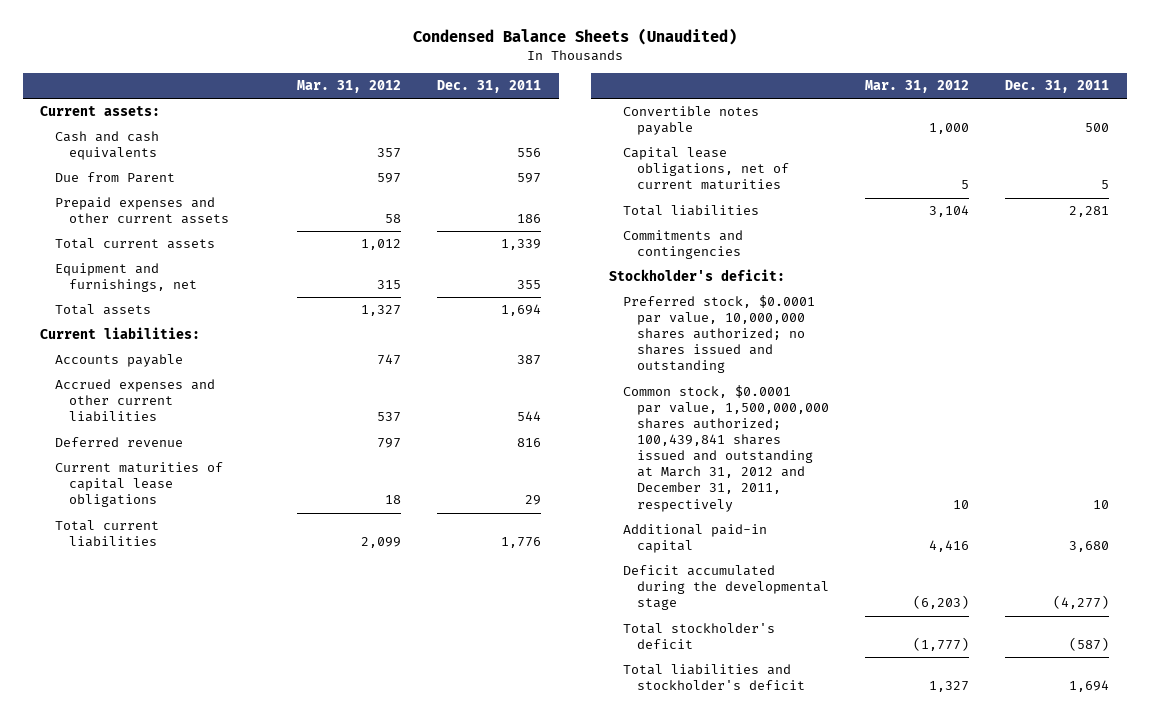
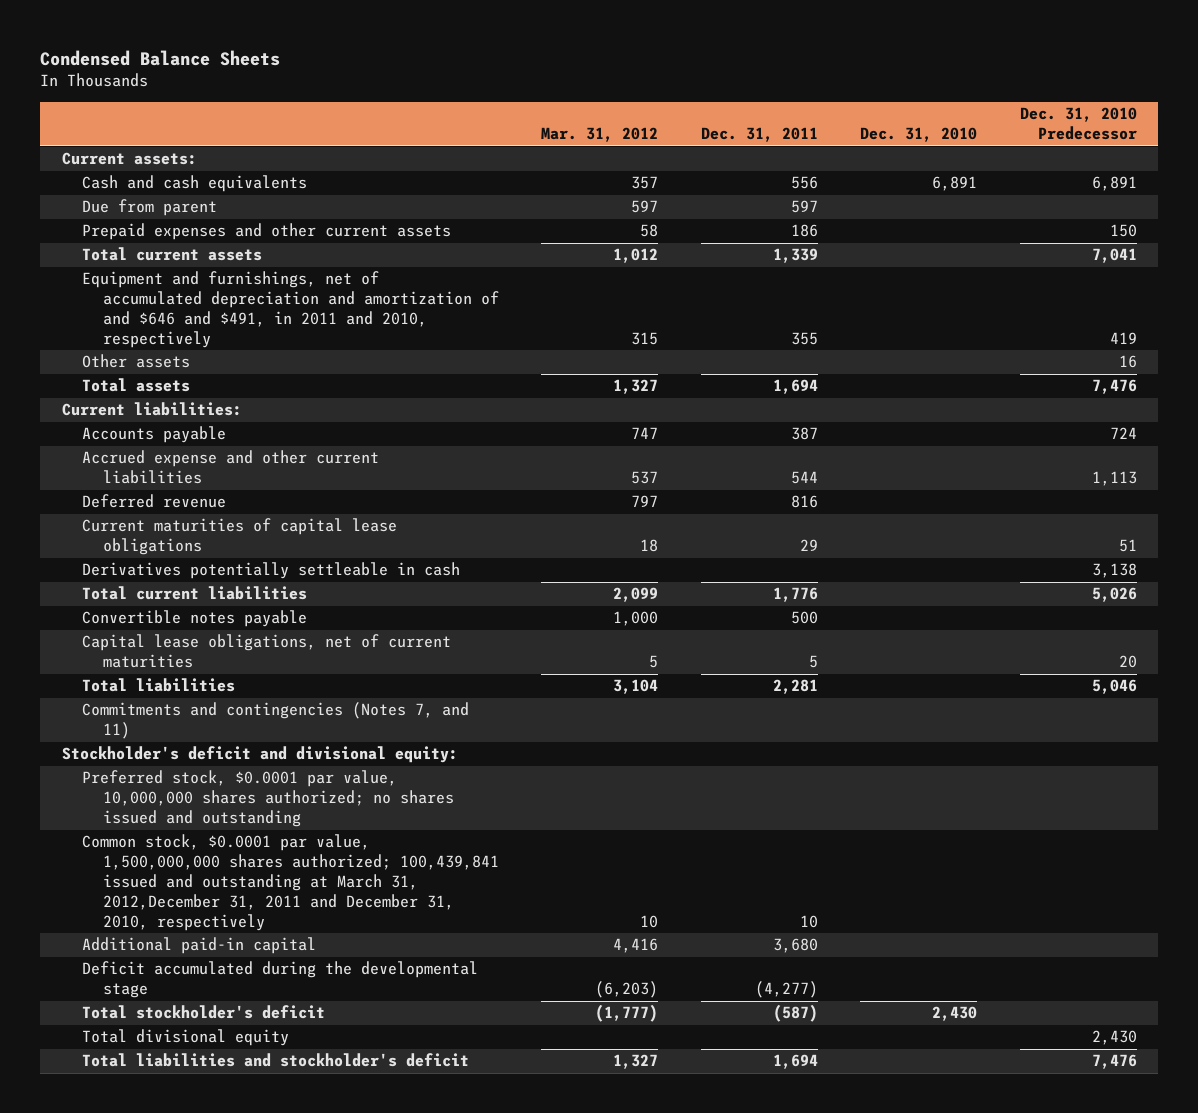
[412,28,737,46] Condensed Balance Sheets (Unaudited) -> [40,49,281,66] Condensed Balance Sheets
none -> [860,127,978,143] Dec. 31, 2010
none -> [1019,107,1137,141] Dec. 31, 2010 Predecessor
[54,172,175,184] Due from Parent -> [82,199,218,217] Due from parent
[54,263,197,293] Equipment and furnishings, net -> [82,271,499,348] Equipment and furnishings, net of accumulated depreciation and amortization of and $646 and $491, in 2011 and 2010, respectively
none -> [82,354,191,369] Other assets
[54,379,215,423] Accrued expenses and other current liabilities -> [82,450,380,485] Accrued expense and other current liabilities
none -> [82,562,461,580] Derivatives potentially settleable in cash
[622,230,743,260] Commitments and contingencies -> [82,702,470,740] Commitments and contingencies (Notes 7, and 11)
[608,269,785,282] Stockholder's deficit: -> [61,746,458,764] Stockholder's deficit and divisional equity:
[622,385,830,512] Common stock, $0.0001 par value, 1,500,000,000 shares authorized; 100,439,841 shares issued and outstanding at March 31, 2012 and December 31, 2011, respectively -> [82,834,499,931] Common stock, $0.0001 par value, 1,500,000,000 shares authorized; 100,439,841 issued and outstanding at March 31, 2012,December 31, 2011 and December 31, 2010, respectively
none -> [82,1029,290,1047] Total divisional equity

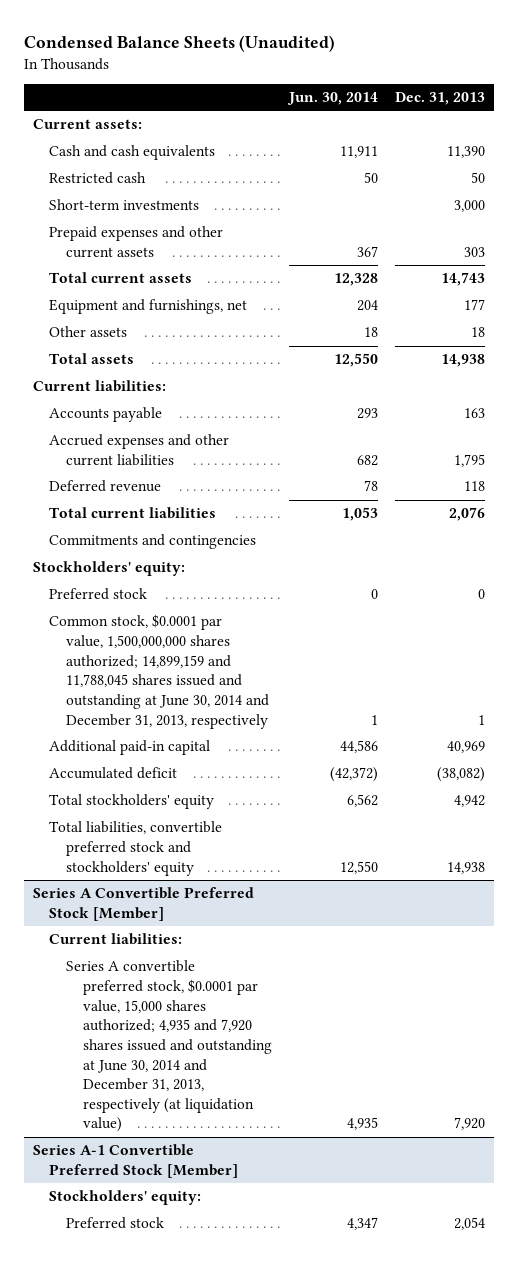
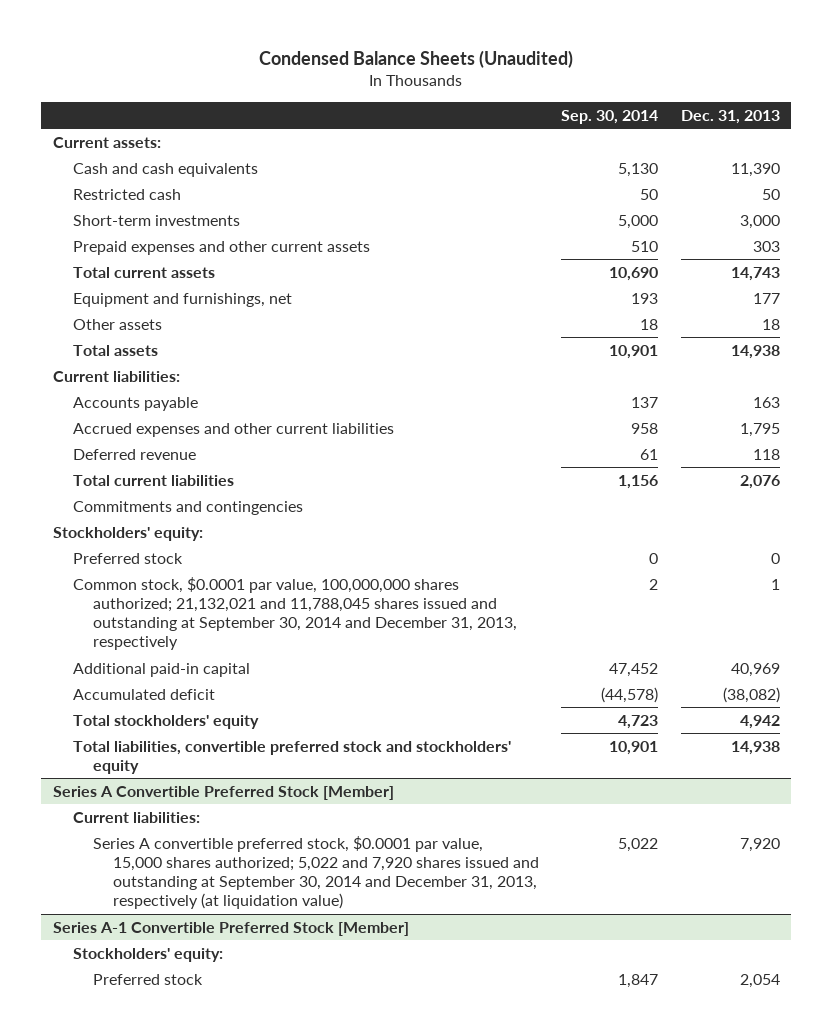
[287,92,379,106] Jun. 30, 2014 -> none
none -> [561,109,659,124] Sep. 30, 2014
[49,614,270,729] Common stock, $0.0001 par value, 1,500,000,000 shares authorized; 14,899,159 and 11,788,045 shares issued and outstanding at June 30, 2014 and December 31, 2013, respectively -> [72,576,517,651] Common stock, $0.0001 par value, 100,000,000 shares authorized; 21,132,021 and 11,788,045 shares issued and outstanding at September 30, 2014 and December 31, 2013, respectively
[66,960,272,1133] Series A convertible preferred stock, $0.0001 par value, 15,000 shares authorized; 4,935 and 7,920 shares issued and outstanding at June 30, 2014 and December 31, 2013, respectively (at liquidation value) -> [92,835,539,910] Series A convertible preferred stock, $0.0001 par value, 15,000 shares authorized; 5,022 and 7,920 shares issued and outstanding at September 30, 2014 and December 31, 2013, respectively (at liquidation value)

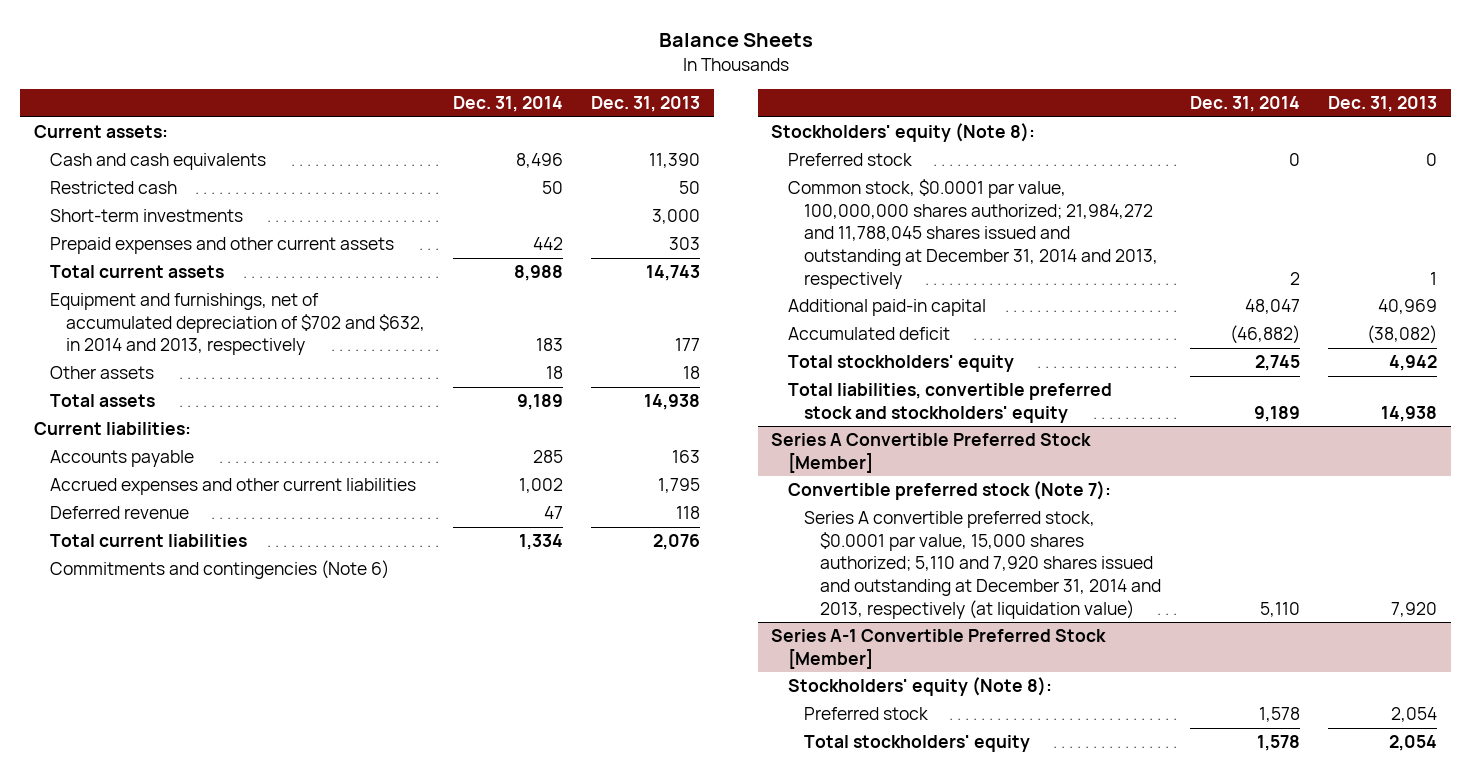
[259,50,574,69] Condensed Balance Sheets (Unaudited) -> [658,33,813,48] Balance Sheets
[561,109,659,124] Sep. 30, 2014 -> none
none -> [453,96,564,113] Dec. 31, 2014
[72,292,292,307] Equipment and furnishings, net -> [50,293,426,356] Equipment and furnishings, net of accumulated depreciation of $702 and $632, in 2014 and 2013, respectively
[72,500,303,515] Commitments and contingencies -> [50,560,390,580] Commitments and contingencies (Note 6)
[52,526,203,541] Stockholders' equity: -> [771,123,1036,143] Stockholders' equity (Note 8):
[72,576,517,651] Common stock, $0.0001 par value, 100,000,000 shares authorized; 21,132,021 and 11,788,045 shares issued and outstanding at September 30, 2014 and December 31, 2013, respectively -> [787,179,1158,289] Common stock, $0.0001 par value, 100,000,000 shares authorized; 21,984,272 and 11,788,045 shares issued and outstanding at December 31, 2014 and 2013, respectively
[72,811,200,823] Current liabilities: -> none
none -> [787,481,1111,501] Convertible preferred stock (Note 7):
[92,835,539,910] Series A convertible preferred stock, $0.0001 par value, 15,000 shares authorized; 5,022 and 7,920 shares issued and outstanding at September 30, 2014 and December 31, 2013, respectively (at liquidation value) -> [803,511,1162,619] Series A convertible preferred stock, $0.0001 par value, 15,000 shares authorized; 5,110 and 7,920 shares issued and outstanding at December 31, 2014 and 2013, respectively (at liquidation value)
[72,947,223,962] Stockholders' equity: -> [787,677,1052,697] Stockholders' equity (Note 8):
none -> [803,735,1030,753] Total stockholders' equity

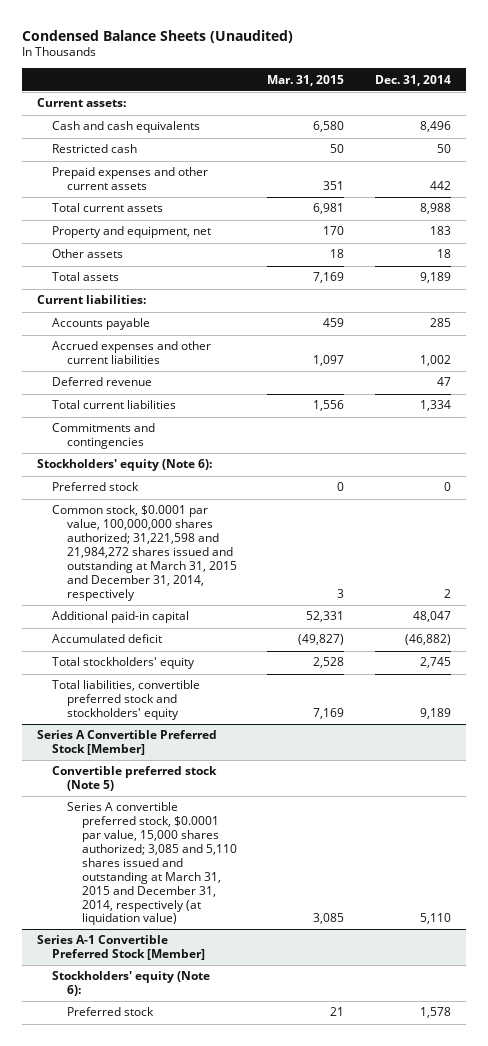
[658,33,813,48] Balance Sheets -> [22,29,294,43] Condensed Balance Sheets (Unaudited)
[590,96,700,113] Dec. 31, 2013 -> none
none -> [267,74,345,86] Mar. 31, 2015
[50,209,244,223] Short-term investments -> none
[50,293,426,356] Equipment and furnishings, net of accumulated depreciation of $702 and $632, in 2014 and 2013, respectively -> [52,226,212,239] Property and equipment, net
[50,560,390,580] Commitments and contingencies (Note 6) -> [52,423,156,450] Commitments and contingencies
[771,123,1036,143] Stockholders' equity (Note 8): -> [37,459,213,472] Stockholders' equity (Note 6):
[787,179,1158,289] Common stock, $0.0001 par value, 100,000,000 shares authorized; 21,984,272 and 11,788,045 shares issued and outstanding at December 31, 2014 and 2013, respectively -> [52,505,238,601] Common stock, $0.0001 par value, 100,000,000 shares authorized; 31,221,598 and 21,984,272 shares issued and outstanding at March 31, 2015 and December 31, 2014, respectively
[787,481,1111,501] Convertible preferred stock (Note 7): -> [52,766,218,792] Convertible preferred stock (Note 5)
[803,511,1162,619] Series A convertible preferred stock, $0.0001 par value, 15,000 shares authorized; 5,110 and 7,920 shares issued and outstanding at December 31, 2014 and 2013, respectively (at liquidation value) -> [67,802,238,926] Series A convertible preferred stock, $0.0001 par value, 15,000 shares authorized; 3,085 and 5,110 shares issued and outstanding at March 31, 2015 and December 31, 2014, respectively (at liquidation value)
[787,677,1052,697] Stockholders' equity (Note 8): -> [52,971,211,997] Stockholders' equity (Note 6):
[803,735,1030,753] Total stockholders' equity -> none

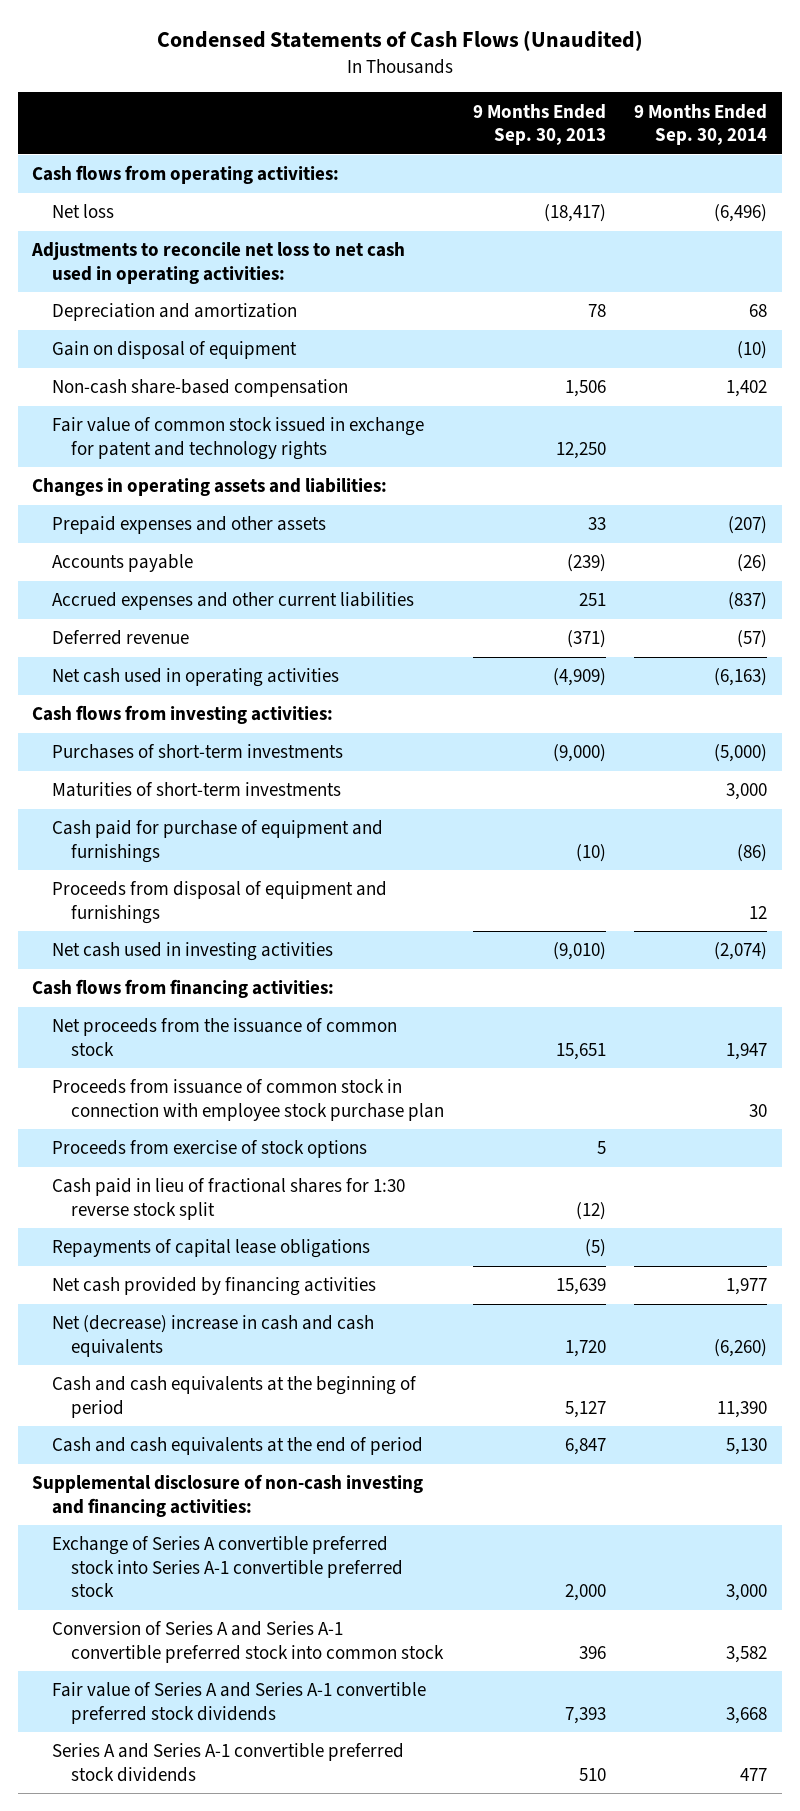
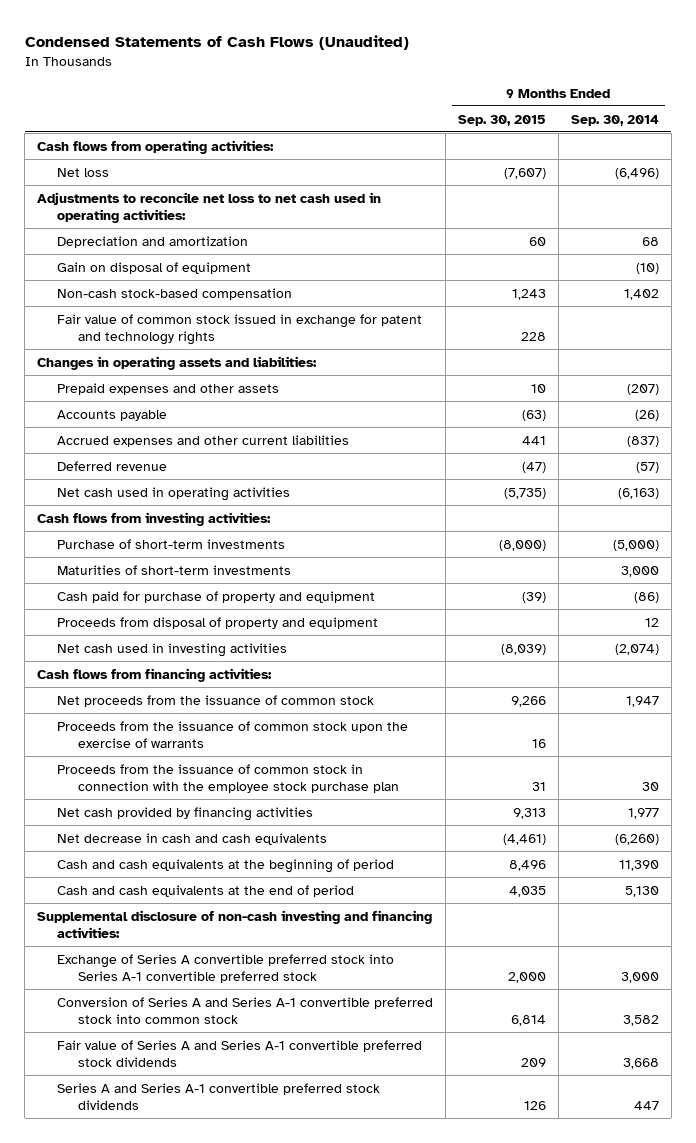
[472,103,606,146] 9 Months Ended Sep. 30, 2013 -> none
none -> [458,114,547,126] Sep. 30, 2015
[51,379,348,398] Non-cash share-based compensation -> [57,287,293,300] Non-cash stock-based compensation
[51,744,343,760] Purchases of short-term investments -> [57,538,286,549] Purchase of short-term investments
[51,820,383,863] Cash paid for purchase of equipment and furnishings -> [57,590,376,603] Cash paid for purchase of property and equipment
[51,881,387,924] Proceeds from disposal of equipment and furnishings -> [57,616,379,629] Proceeds from disposal of property and equipment
[51,1140,367,1159] Proceeds from exercise of stock options -> none
[51,1178,405,1220] Cash paid in lieu of fractional shares for 1:30 reverse stock split -> none
[51,1239,370,1259] Repayments of capital lease obligations -> none
none -> [57,720,409,748] Proceeds from the issuance of common stock upon the exercise of warrants
[51,1079,444,1121] Proceeds from issuance of common stock in connection with employee stock purchase plan -> [57,763,399,793] Proceeds from the issuance of common stock in connection with the employee stock purchase plan
[51,1315,374,1357] Net (decrease) increase in cash and cash equivalents -> [57,832,328,845] Net decrease in cash and cash equivalents
[740,1767,768,1781] 477 -> [633,1100,659,1110] 447

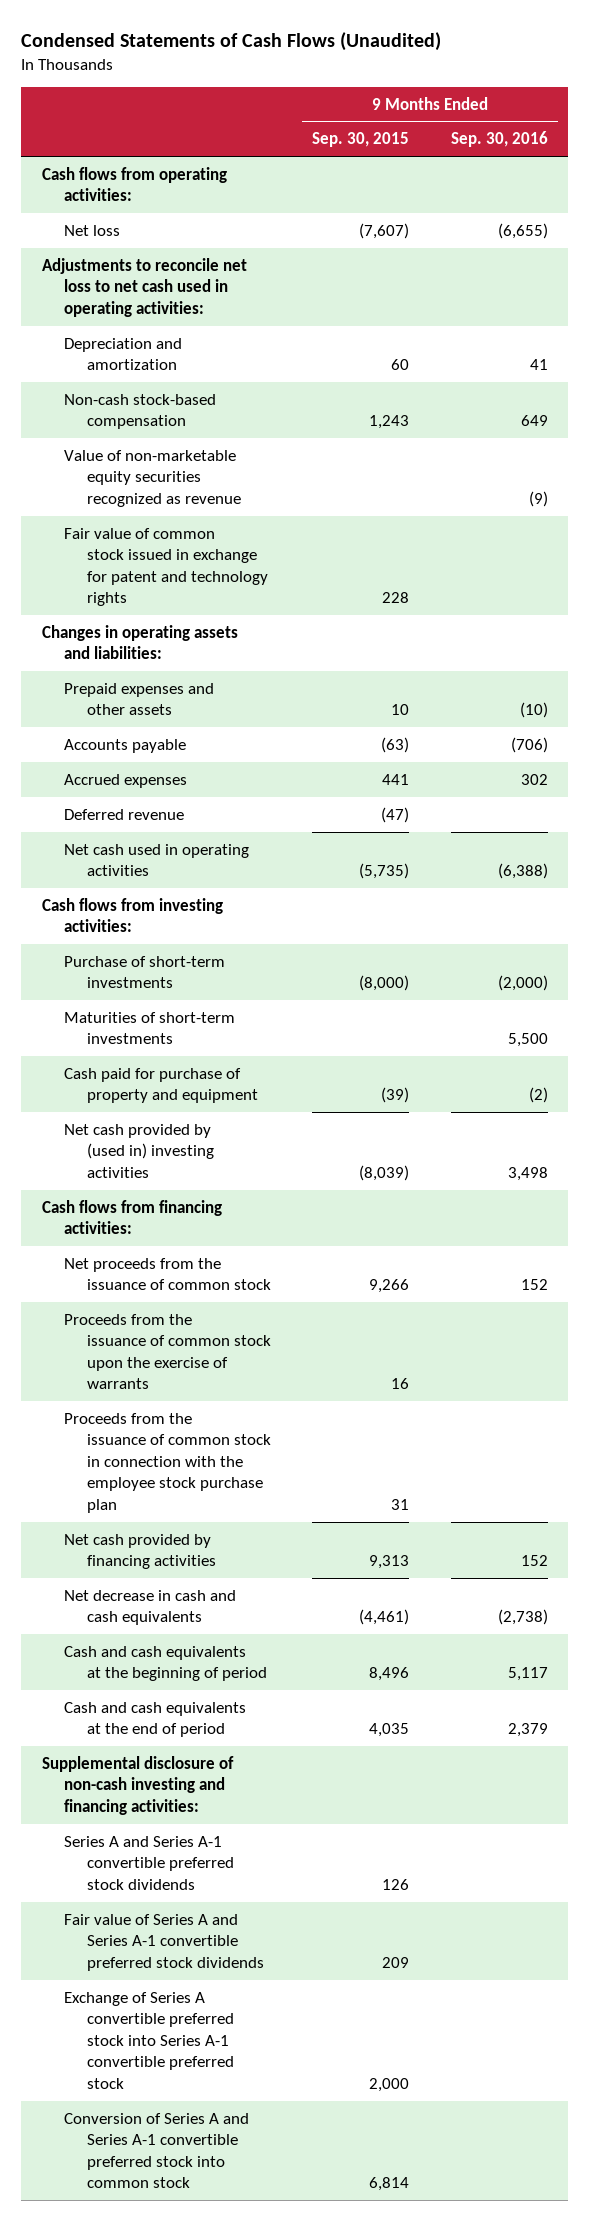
[570,114,659,126] Sep. 30, 2014 -> none
none -> [450,131,548,148] Sep. 30, 2016
[57,261,252,274] Gain on disposal of equipment -> none
none -> [64,449,241,507] Value of non-marketable equity securities recognized as revenue
[57,434,350,447] Accrued expenses and other current liabilities -> [64,773,188,788] Accrued expenses
[57,616,379,629] Proceeds from disposal of property and equipment -> none
[57,642,288,657] Net cash used in investing activities -> [64,1123,214,1178] Net cash provided by (used in) investing activities
[57,1082,381,1110] Series A and Series A-1 convertible preferred stock dividends -> [64,1835,234,1890] Series A and Series A-1 convertible preferred stock dividends
[57,1039,423,1067] Fair value of Series A and Series A-1 convertible preferred stock dividends -> [64,1913,264,1971] Fair value of Series A and Series A-1 convertible preferred stock dividends

